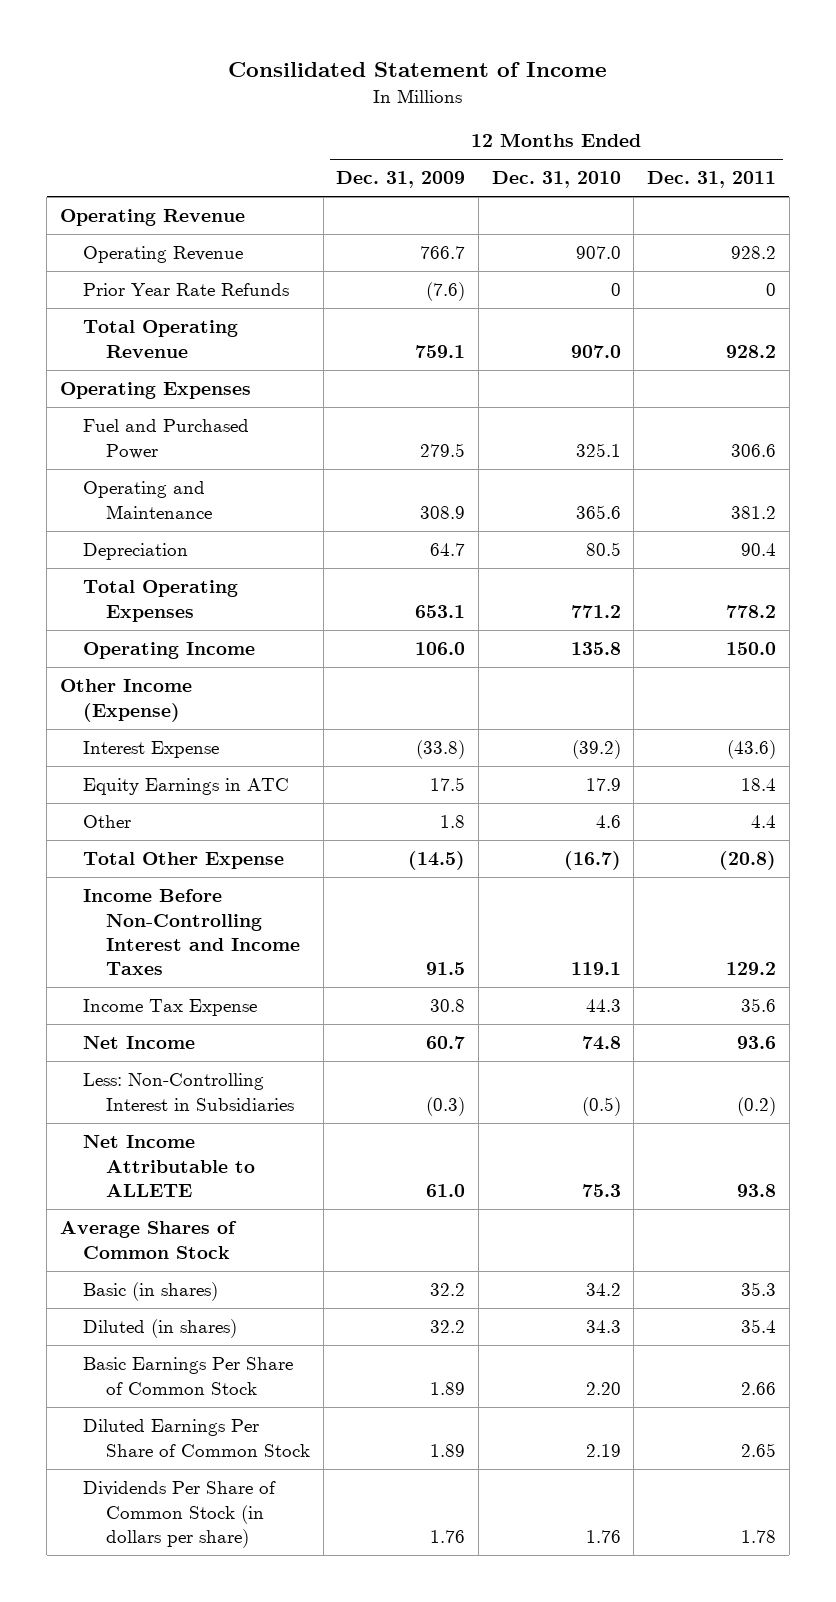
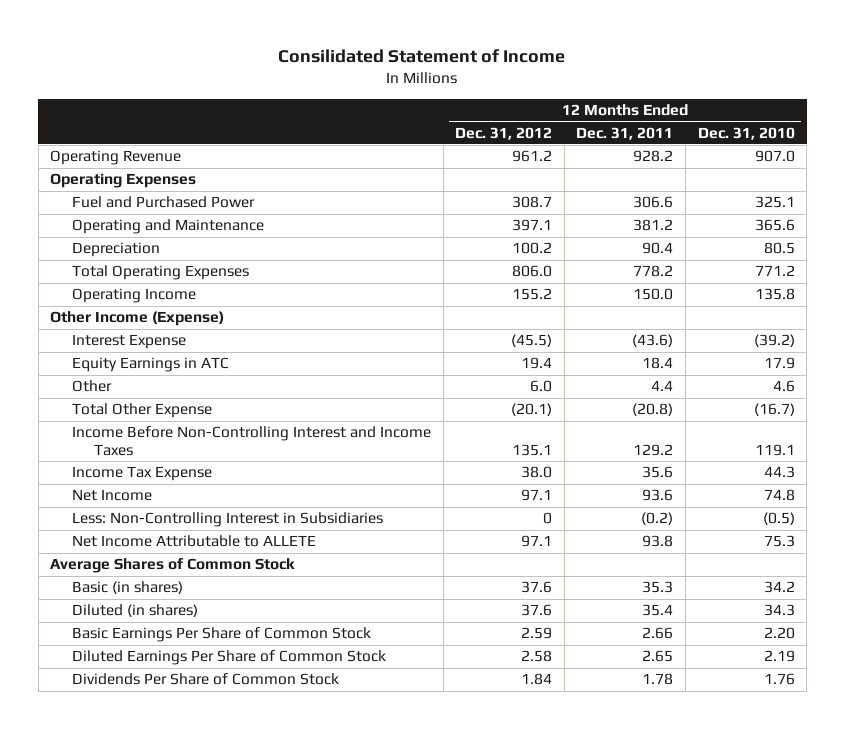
[336,171,466,189] Dec. 31, 2009 -> none
none -> [455,126,553,140] Dec. 31, 2012
[60,209,246,227] Operating Revenue -> none
[83,283,290,297] Prior Year Rate Refunds -> none
[83,320,239,358] Total Operating Revenue -> none
[83,1481,277,1548] Dividends Per Share of Common Stock (in dollars per share) -> [72,673,340,686] Dividends Per Share of Common Stock

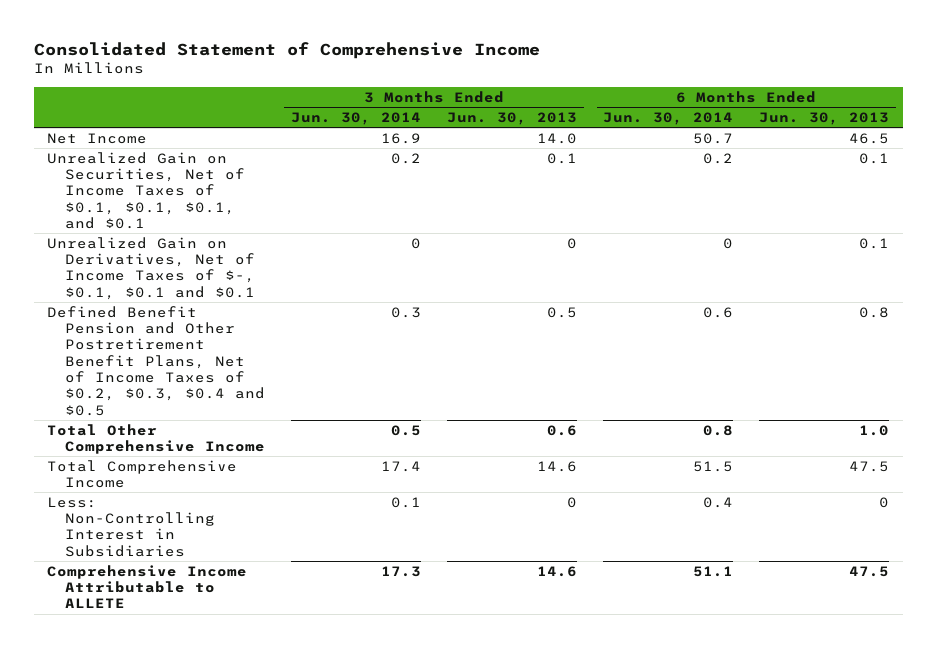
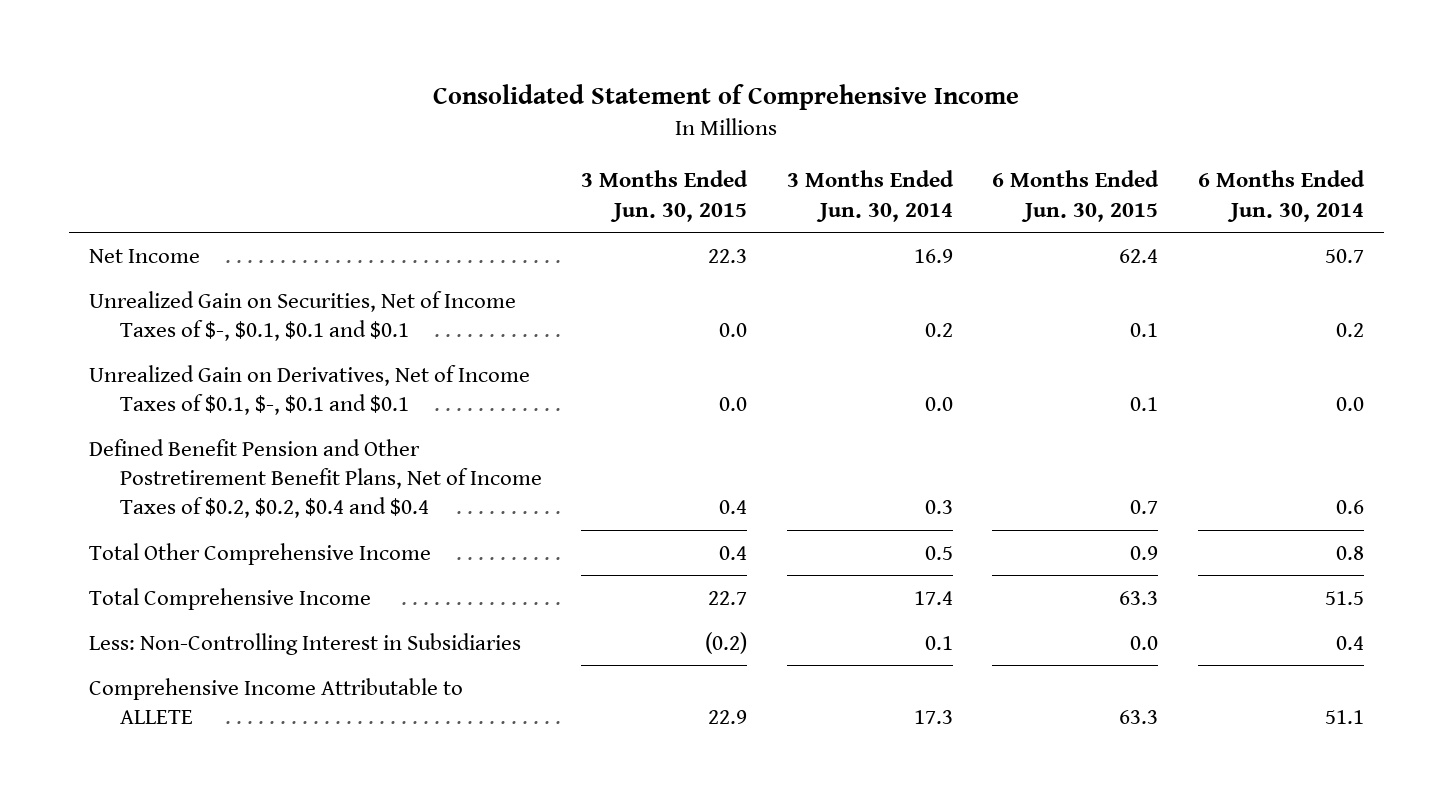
[446,112,577,126] Jun. 30, 2013 -> none
[759,112,890,126] Jun. 30, 2013 -> none
none -> [581,170,749,222] 3 Months Ended Jun. 30, 2015
none -> [992,170,1160,222] 6 Months Ended Jun. 30, 2015
[46,151,245,229] Unrealized Gain on Securities, Net of Income Taxes of $0.1, $0.1, $0.1, and $0.1 -> [88,290,516,341] Unrealized Gain on Securities, Net of Income Taxes of $-, $0.1, $0.1 and $0.1
[46,236,255,300] Unrealized Gain on Derivatives, Net of Income Taxes of $-, $0.1, $0.1 and $0.1 -> [88,364,530,415] Unrealized Gain on Derivatives, Net of Income Taxes of $0.1, $-, $0.1 and $0.1
[410,237,421,249] 0 -> [924,396,953,411] 0.0
[723,237,734,249] 0 -> [1335,396,1364,411] 0.0
[46,305,265,416] Defined Benefit Pension and Other Postretirement Benefit Plans, Net of Income Taxes of $0.2, $0.3, $0.4 and $0.5 -> [88,438,542,519] Defined Benefit Pension and Other Postretirement Benefit Plans, Net of Income Taxes of $0.2, $0.2, $0.4 and $0.4

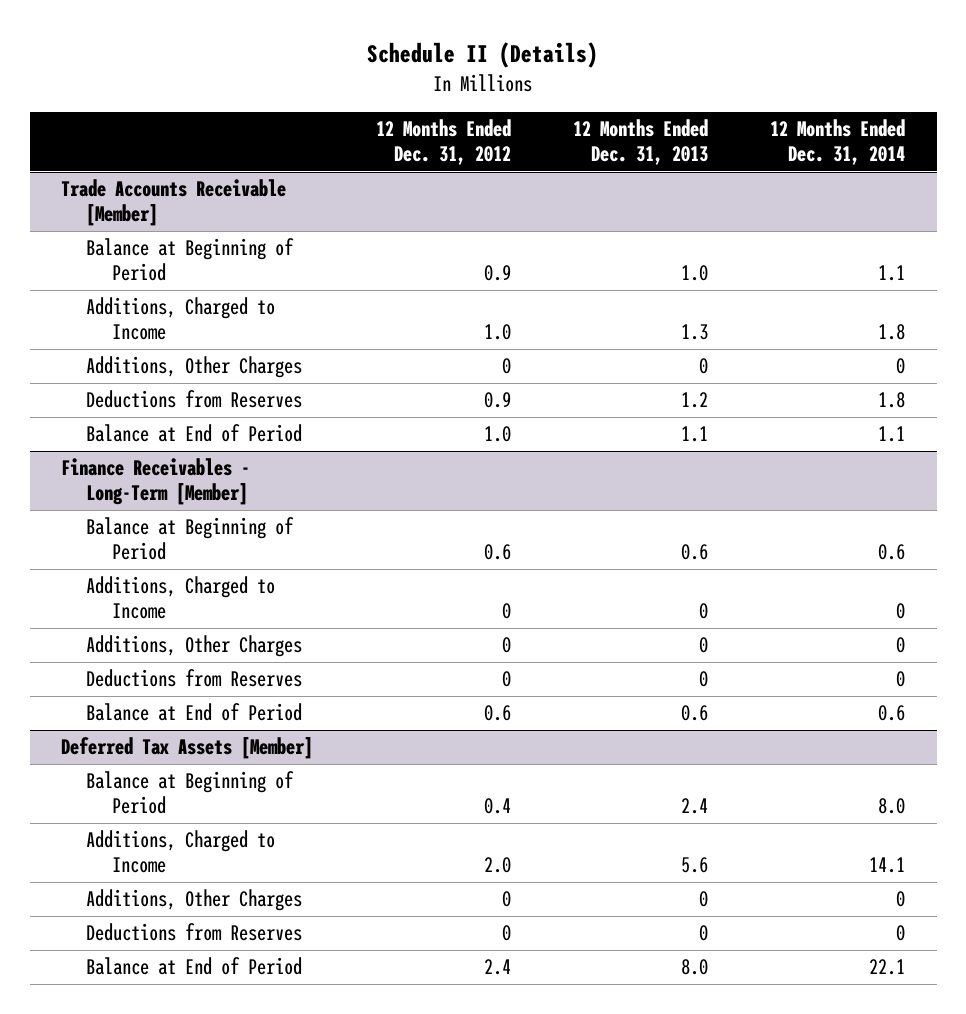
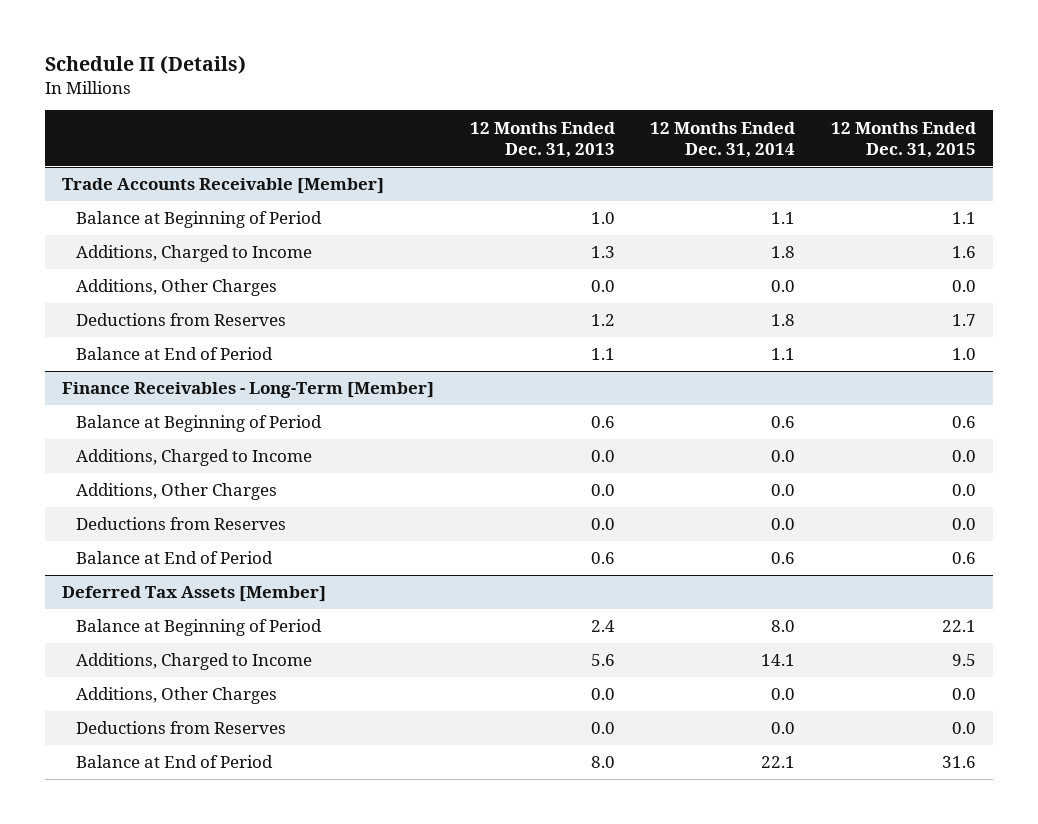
[375,119,511,166] 12 Months Ended Dec. 31, 2012 -> none
none -> [830,121,976,158] 12 Months Ended Dec. 31, 2015
[698,358,708,375] 0 -> [590,280,615,293] 0.0
[896,358,906,375] 0 -> [771,280,796,293] 0.0
[698,603,708,620] 0 -> [590,450,615,463] 0.0
[896,603,906,620] 0 -> [771,450,796,463] 0.0
[698,637,708,654] 0 -> [590,484,615,497] 0.0
[896,637,906,654] 0 -> [771,484,796,497] 0.0
[698,671,708,688] 0 -> [590,518,615,531] 0.0
[896,671,906,688] 0 -> [771,518,796,531] 0.0
[698,891,708,908] 0 -> [590,688,615,701] 0.0
[896,891,906,908] 0 -> [771,688,796,701] 0.0
[698,925,708,942] 0 -> [590,722,615,735] 0.0
[896,925,906,942] 0 -> [771,722,796,735] 0.0

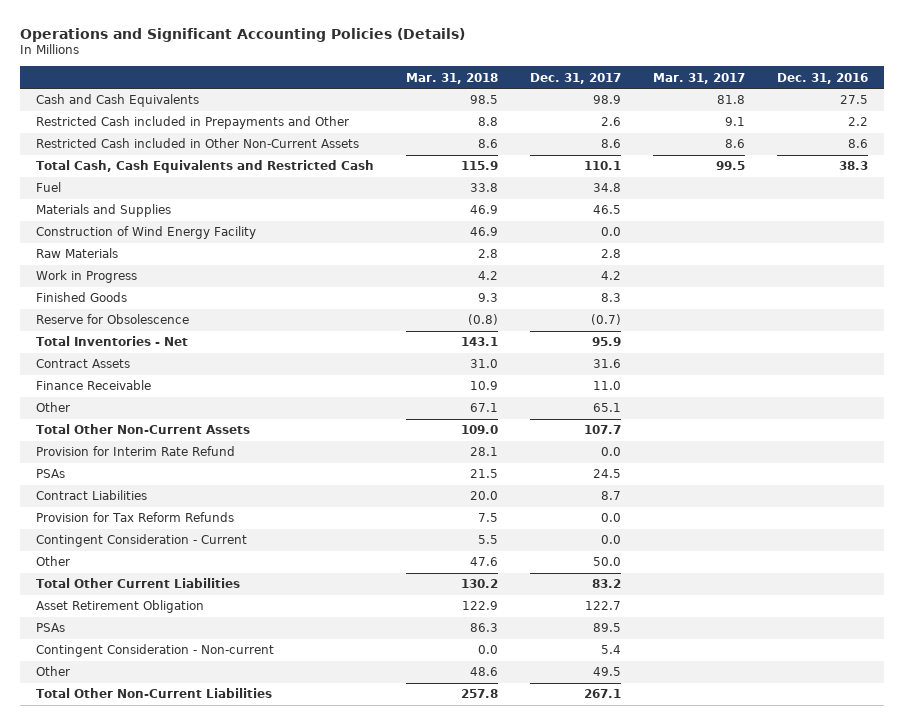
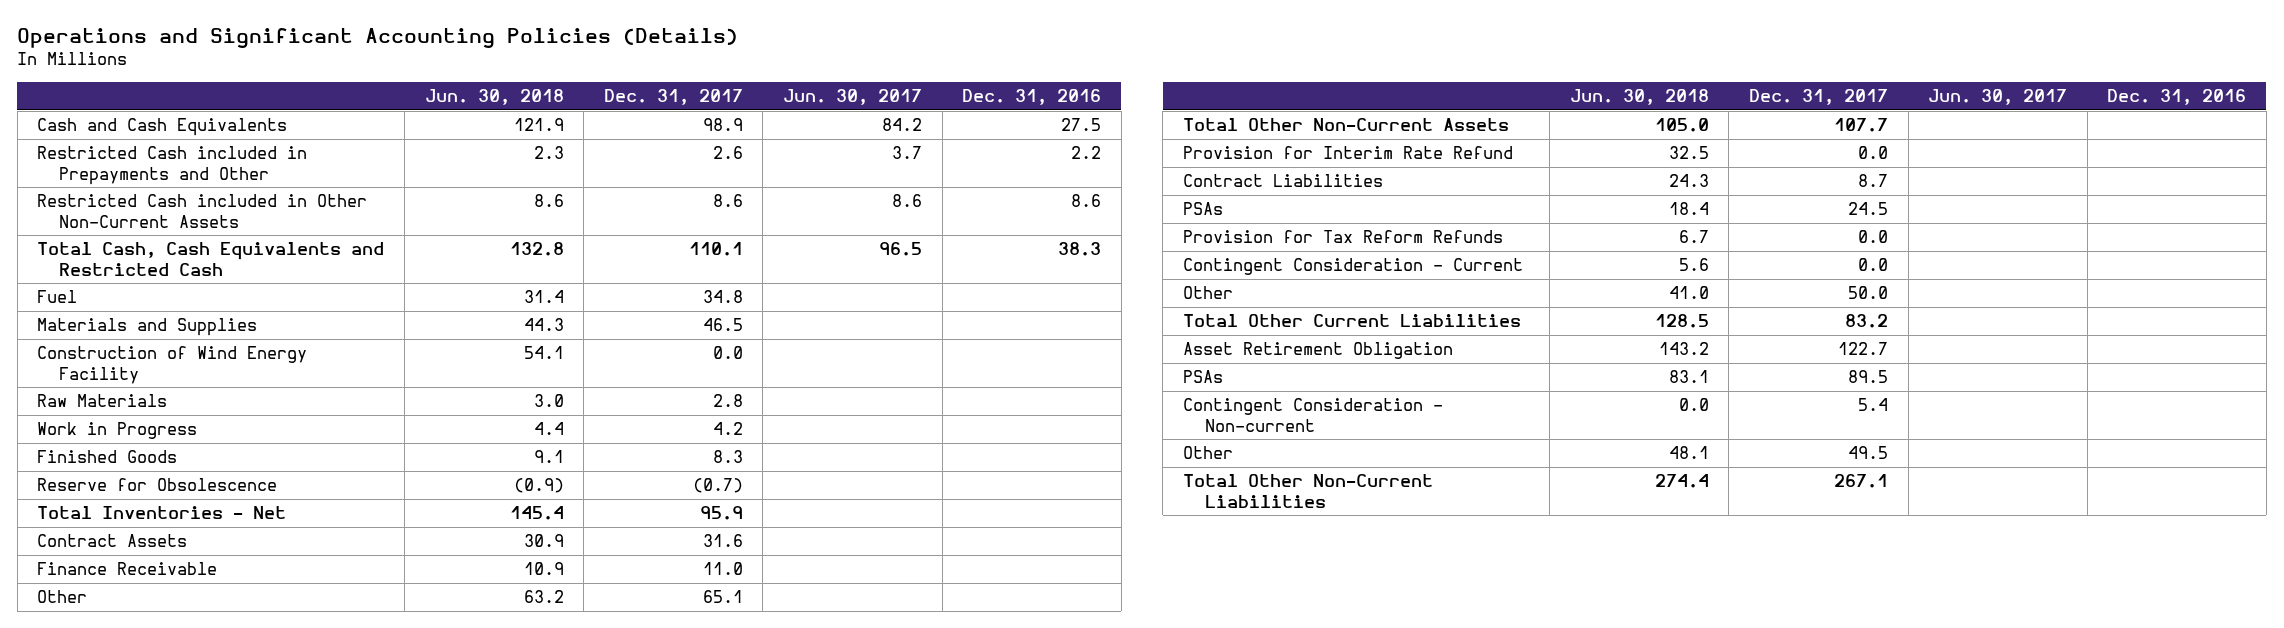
[405,72,498,84] Mar. 31, 2018 -> none
[652,72,745,84] Mar. 31, 2017 -> none
none -> [424,88,564,105] Jun. 30, 2018
none -> [782,88,922,105] Jun. 30, 2017
[36,469,66,479] PSAs -> [1182,202,1223,216] PSAs

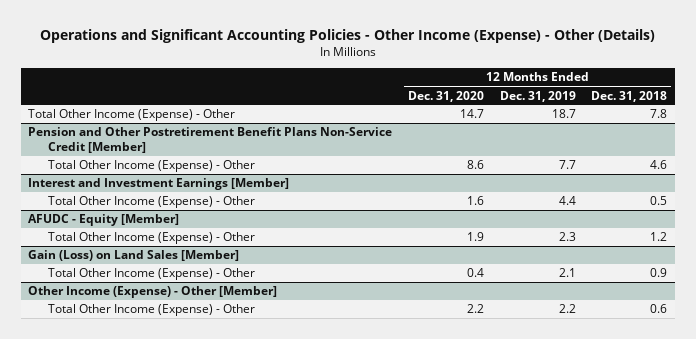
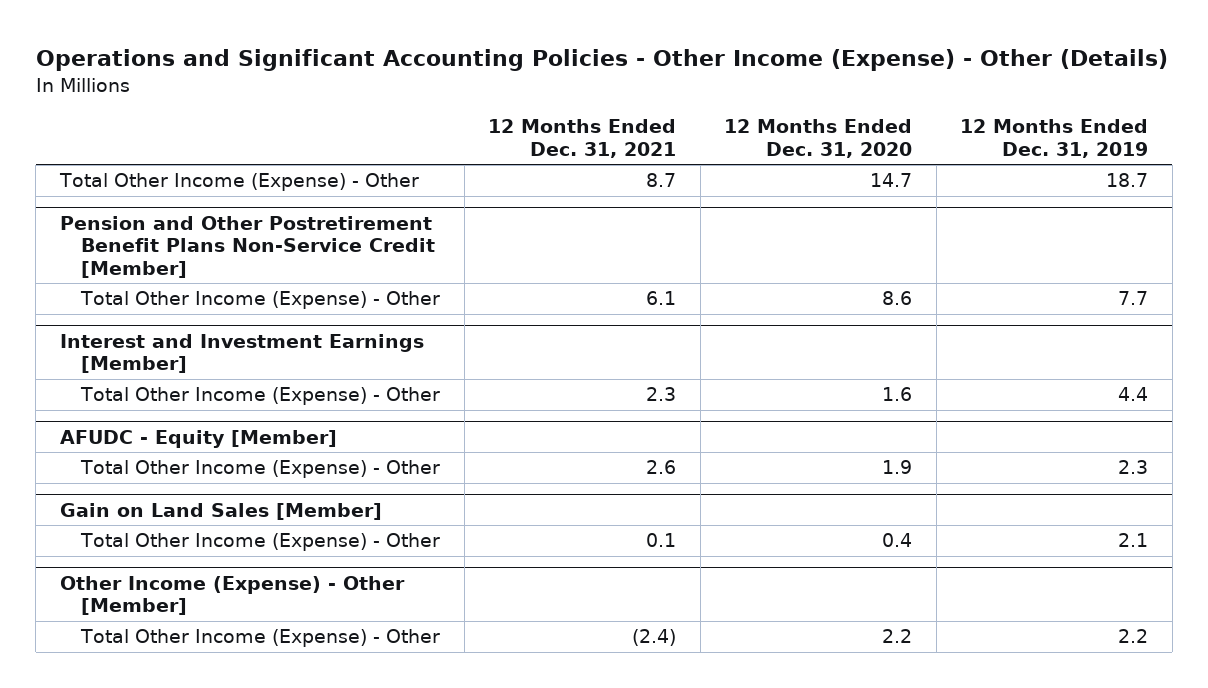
[591,90,668,102] Dec. 31, 2018 -> none
none -> [488,119,677,158] 12 Months Ended Dec. 31, 2021
[28,250,240,262] Gain (Loss) on Land Sales [Member] -> [59,502,382,520] Gain on Land Sales [Member]

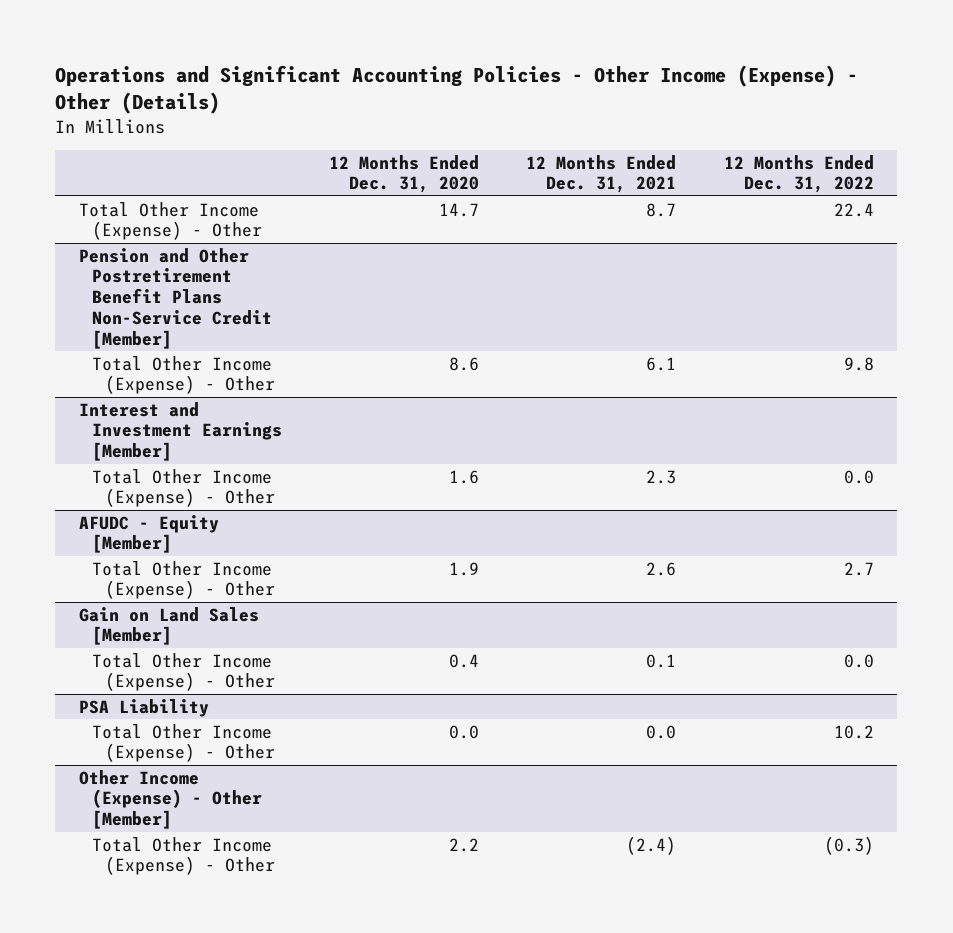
[960,119,1149,158] 12 Months Ended Dec. 31, 2019 -> none
none -> [723,154,874,194] 12 Months Ended Dec. 31, 2022
none -> [79,698,210,717] PSA Liability
none -> [92,723,275,763] Total Other Income (Expense) - Other

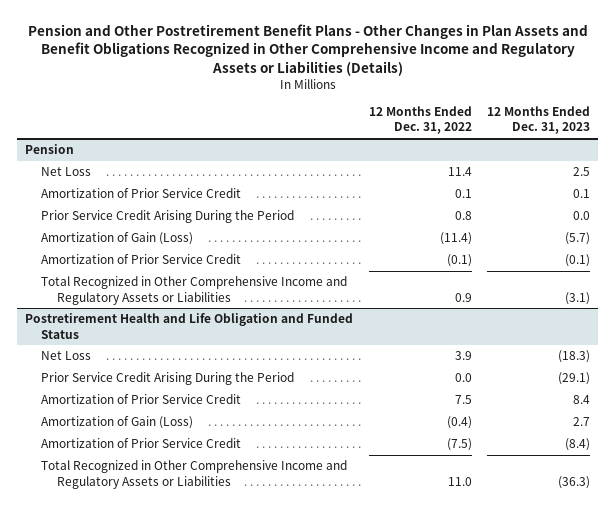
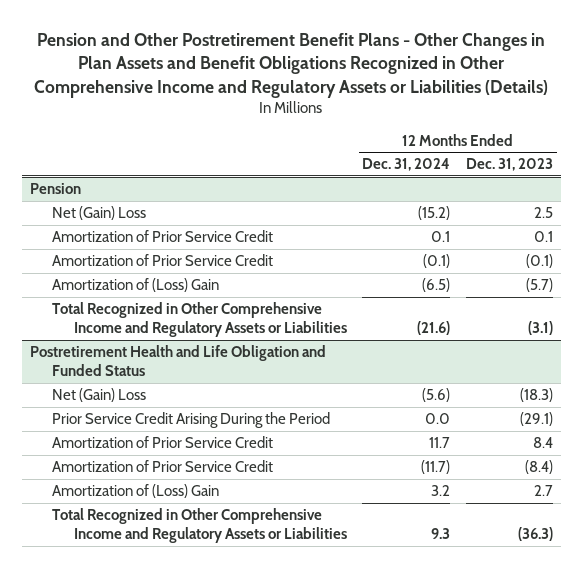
[368,106,472,135] 12 Months Ended Dec. 31, 2022 -> none
none -> [362,158,451,172] Dec. 31, 2024
[40,167,91,177] Net Loss -> [51,206,146,221] Net (Gain) Loss
[40,210,294,224] Prior Service Credit Arising During the Period -> none
[40,232,193,246] Amortization of Gain (Loss) -> none
none -> [51,278,219,293] Amortization of (Loss) Gain
[40,351,91,361] Net Loss -> [51,388,146,403] Net (Gain) Loss
[40,416,193,430] Amortization of Gain (Loss) -> none
none -> [51,484,219,499] Amortization of (Loss) Gain

